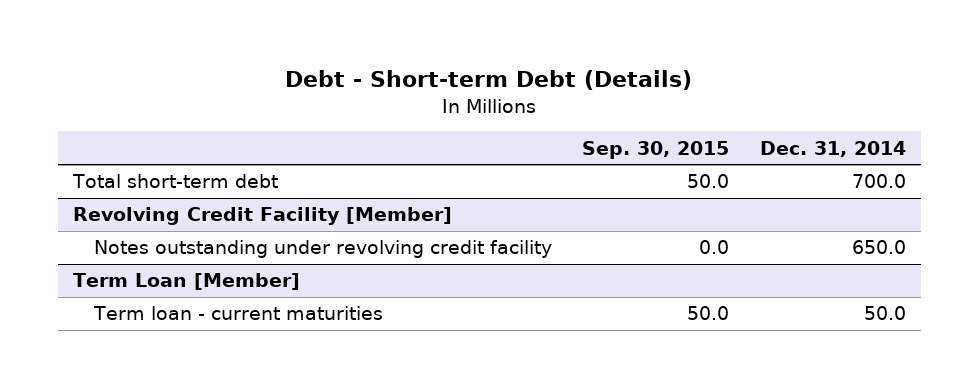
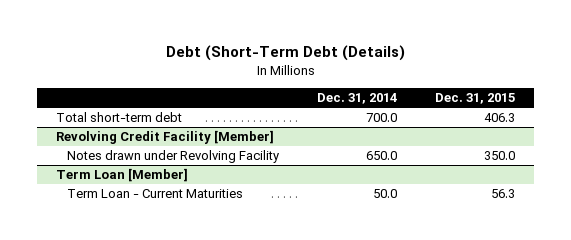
[285,70,693,91] Debt - Short-term Debt (Details) -> [165,45,405,62] Debt (Short-Term Debt (Details)
[582,140,730,159] Sep. 30, 2015 -> none
none -> [435,93,516,105] Dec. 31, 2015
[94,240,553,259] Notes outstanding under revolving credit facility -> [67,150,280,164] Notes drawn under Revolving Facility
[93,306,384,321] Term loan - current maturities -> [67,189,244,199] Term Loan - Current Maturities

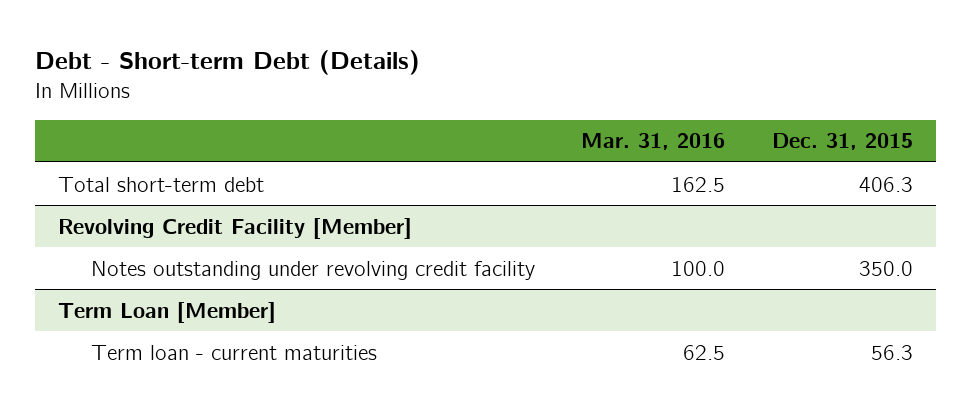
[165,45,405,62] Debt (Short-Term Debt (Details) -> [35,49,421,75] Debt - Short-term Debt (Details)
[317,93,398,105] Dec. 31, 2014 -> none
none -> [581,133,726,151] Mar. 31, 2016
[67,150,280,164] Notes drawn under Revolving Facility -> [91,260,536,280] Notes outstanding under revolving credit facility
[67,189,244,199] Term Loan - Current Maturities -> [91,344,378,360] Term loan - current maturities

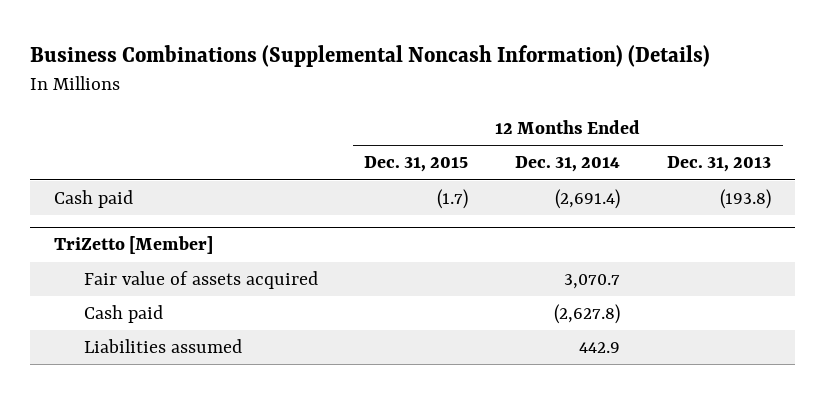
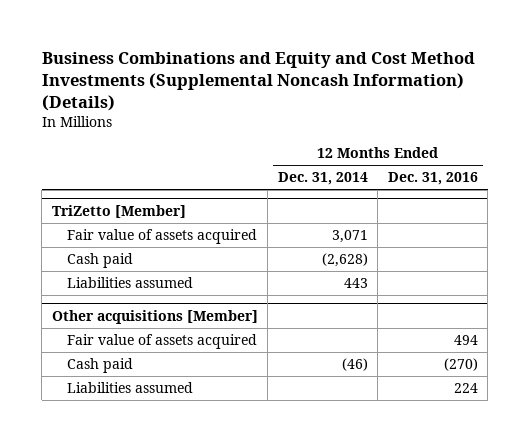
[30,45,711,68] Business Combinations (Supplemental Noncash Information) (Details) -> [41,51,475,111] Business Combinations and Equity and Cost Method Investments (Supplemental Noncash Information) (Details)
[364,156,469,173] Dec. 31, 2015 -> none
[667,156,772,173] Dec. 31, 2013 -> none
none -> [387,172,478,186] Dec. 31, 2016
[53,190,133,209] Cash paid -> none
[564,274,621,290] 3,070.7 -> [331,230,368,244] 3,071
[554,304,621,325] (2,627.8) -> [321,253,368,268] (2,628)
[579,342,621,354] 442.9 -> [343,278,368,289] 443
none -> [51,310,258,325] Other acquisitions [Member]
none -> [67,334,258,350] Fair value of assets acquired
none -> [67,358,134,374] Cash paid
none -> [67,382,194,394] Liabilities assumed

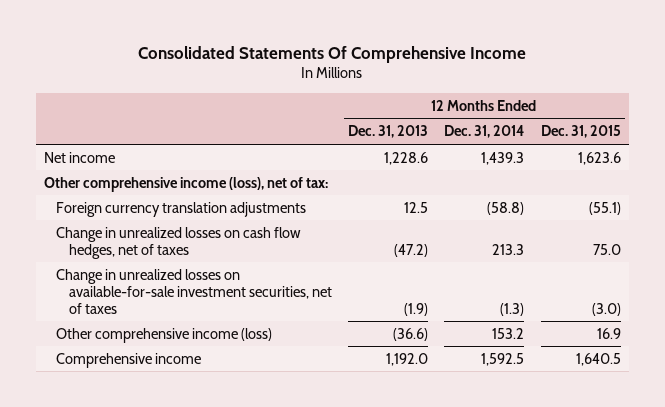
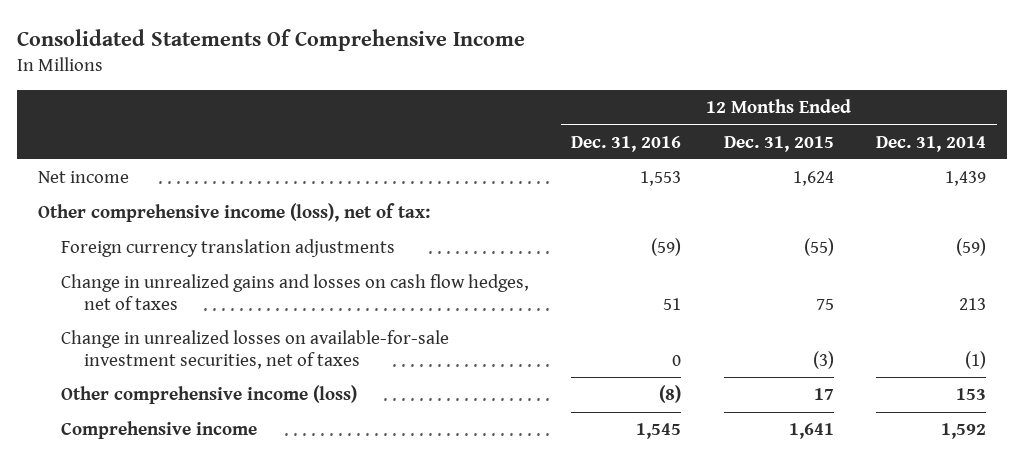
[348,125,429,139] Dec. 31, 2013 -> none
none -> [571,135,682,152] Dec. 31, 2016
[481,151,525,165] 1,439.3 -> [944,171,986,187] 1,439
[577,151,621,165] 1,623.6 -> [792,171,834,187] 1,624
[487,201,525,215] (58.8) -> [955,238,986,257] (59)
[588,201,621,215] (55.1) -> [803,238,834,257] (55)
[56,226,302,259] Change in unrealized losses on cash flow hedges, net of taxes -> [61,274,530,310] Change in unrealized gains and losses on cash flow hedges, net of taxes
[492,243,525,255] 213.3 -> [958,297,986,310] 213
[592,243,621,255] 75.0 -> [815,298,834,310] 75
[500,302,525,316] (1.3) -> [964,350,986,369] (1)
[591,302,621,316] (3.0) -> [812,350,834,369] (3)
[492,327,525,339] 153.2 -> [955,388,986,401] 153
[596,327,621,339] 16.9 -> [813,388,834,401] 17
[481,352,525,366] 1,592.5 -> [940,423,986,440] 1,592
[575,352,621,366] 1,640.5 -> [788,423,834,440] 1,641

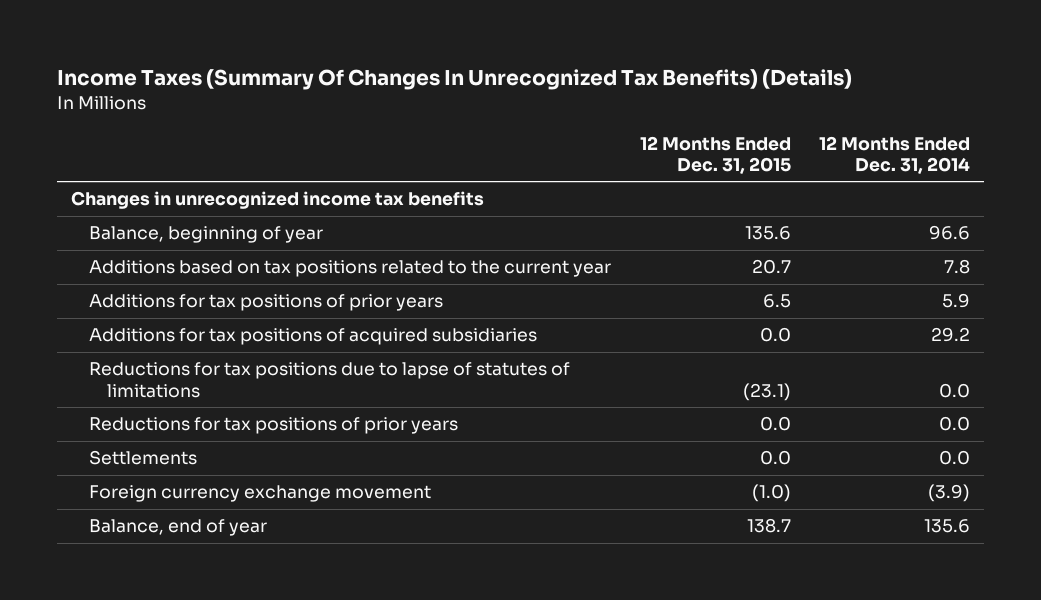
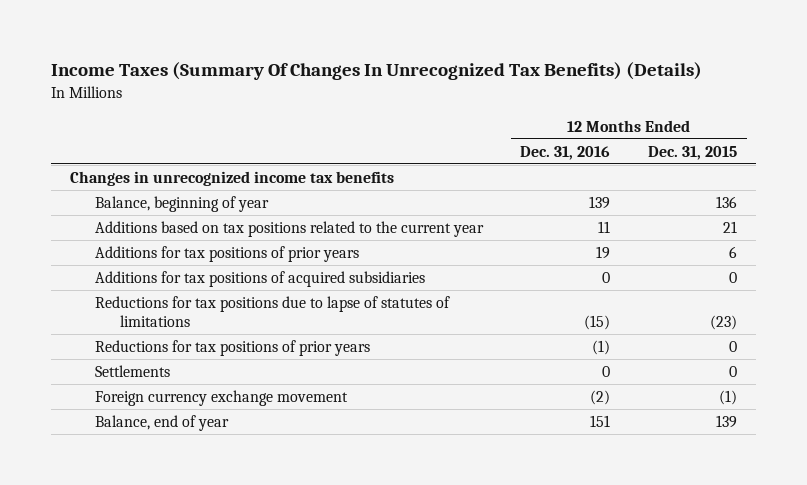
[819,135,971,174] 12 Months Ended Dec. 31, 2014 -> none
none -> [520,145,611,160] Dec. 31, 2016
[744,226,791,241] 135.6 -> [716,196,738,209] 136
[751,259,791,275] 20.7 -> [723,221,738,234] 21
[762,294,791,309] 6.5 -> [729,246,738,259] 6
[759,327,791,343] 0.0 -> [729,272,738,284] 0
[742,382,791,401] (23.1) -> [710,314,738,330] (23)
[759,416,791,432] 0.0 -> [729,341,738,353] 0
[759,450,791,466] 0.0 -> [729,366,738,378] 0
[751,484,791,503] (1.0) -> [719,390,738,406] (1)
[746,518,791,534] 138.7 -> [716,415,738,429] 139

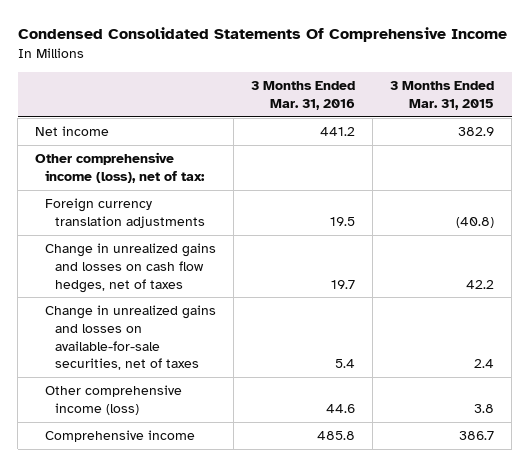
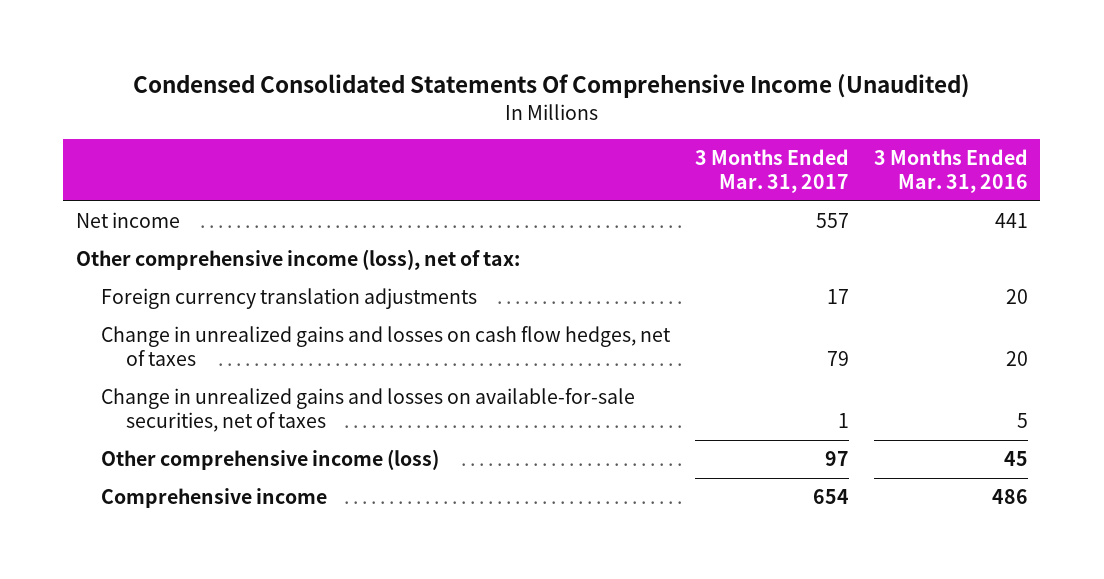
[17,27,507,43] Condensed Consolidated Statements Of Comprehensive Income -> [132,74,970,99] Condensed Consolidated Statements Of Comprehensive Income (Unaudited)
[390,81,495,111] 3 Months Ended Mar. 31, 2015 -> none
none -> [694,148,849,193] 3 Months Ended Mar. 31, 2017
[320,127,356,137] 441.2 -> [994,212,1028,228] 441
[330,216,356,226] 19.5 -> [1005,288,1028,304] 20
[331,279,356,289] 19.7 -> [1005,350,1028,366] 20
[335,359,356,369] 5.4 -> [1016,412,1028,428] 5
[326,403,356,413] 44.6 -> [1003,450,1028,466] 45
[317,431,356,441] 485.8 -> [991,488,1028,504] 486

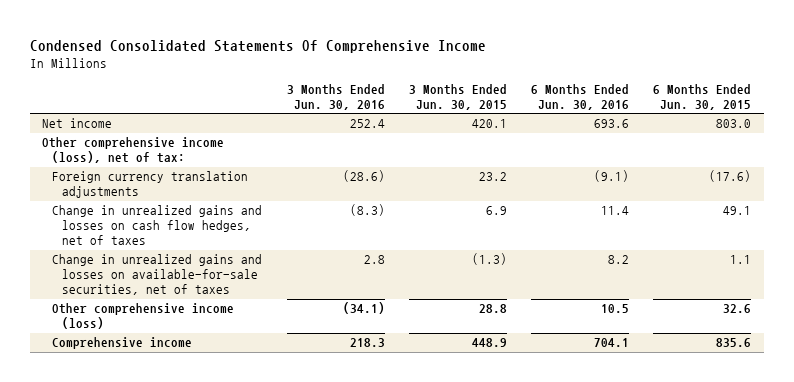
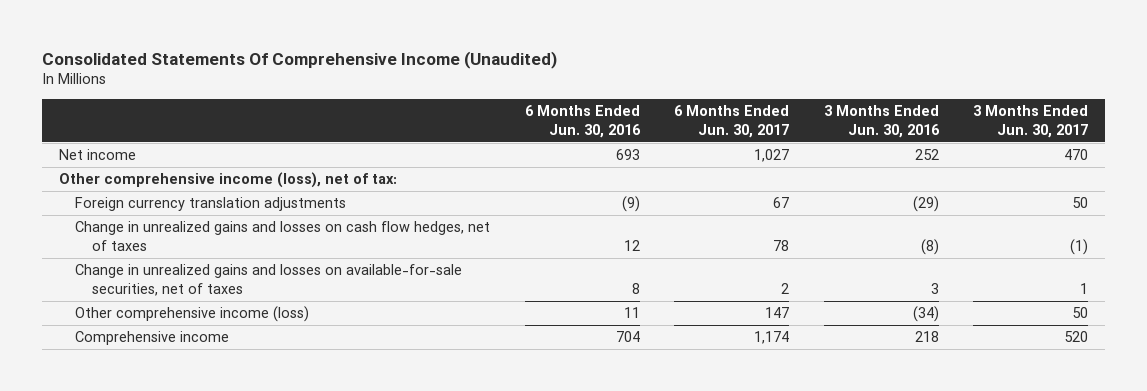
[30,39,487,53] Condensed Consolidated Statements Of Comprehensive Income -> [41,50,557,69] Consolidated Statements Of Comprehensive Income (Unaudited)
[408,84,507,110] 3 Months Ended Jun. 30, 2015 -> none
[653,84,752,110] 6 Months Ended Jun. 30, 2015 -> none
none -> [674,105,790,139] 6 Months Ended Jun. 30, 2017
none -> [972,105,1088,139] 3 Months Ended Jun. 30, 2017
[349,119,385,129] 252.4 -> [914,149,939,161] 252
[594,119,630,129] 693.6 -> [615,149,640,161] 693
[342,170,385,183] (28.6) -> [912,196,939,213] (29)
[594,170,630,183] (9.1) -> [621,196,640,213] (9)
[349,204,385,217] (8.3) -> [920,238,939,255] (8)
[601,206,630,216] 11.4 -> [623,239,640,251] 12
[363,255,385,265] 2.8 -> [930,282,939,294] 3
[608,255,630,265] 8.2 -> [631,282,640,294] 8
[342,302,385,315] (34.1) -> [912,306,939,323] (34)
[601,304,630,314] 10.5 -> [623,307,640,319] 11
[349,338,385,348] 218.3 -> [914,331,939,343] 218
[594,338,630,348] 704.1 -> [615,331,640,343] 704

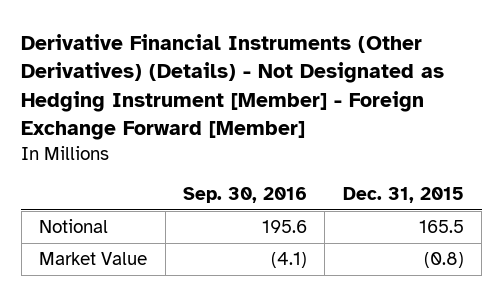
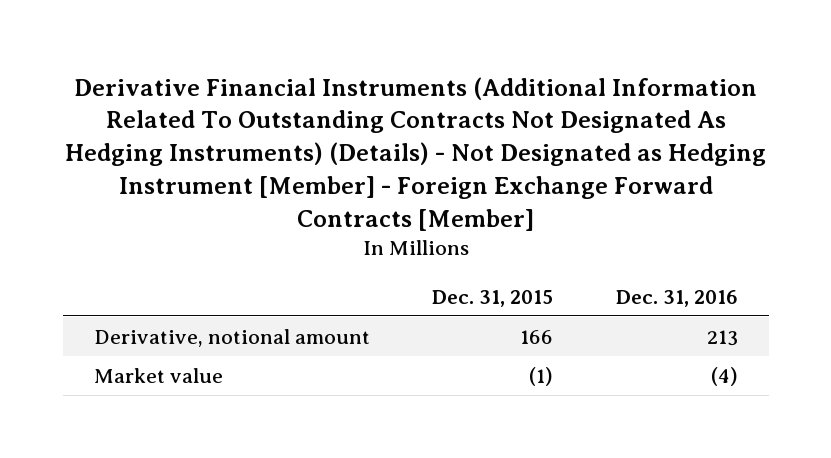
[21,33,445,141] Derivative Financial Instruments (Other Derivatives) (Details) - Not Designated as Hedging Instrument [Member] - Foreign Exchange Forward [Member] -> [64,76,766,231] Derivative Financial Instruments (Additional Information Related To Outstanding Contracts Not Designated As Hedging Instruments) (Details) - Not Designated as Hedging Instrument [Member] - Foreign Exchange Forward Contracts [Member]
[183,187,308,204] Sep. 30, 2016 -> none
none -> [615,289,738,307] Dec. 31, 2016
[39,219,109,234] Notional -> [93,328,370,347] Derivative, notional amount
[418,220,464,234] 165.5 -> [520,329,554,344] 166
[39,252,148,266] Market Value -> [93,367,223,383] Market value
[423,252,464,269] (0.8) -> [529,366,554,386] (1)

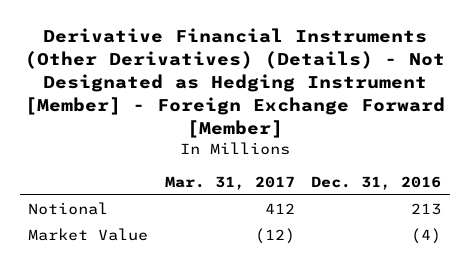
[64,76,766,231] Derivative Financial Instruments (Additional Information Related To Outstanding Contracts Not Designated As Hedging Instruments) (Details) - Not Designated as Hedging Instrument [Member] - Foreign Exchange Forward Contracts [Member] -> [24,28,445,138] Derivative Financial Instruments (Other Derivatives) (Details) - Not Designated as Hedging Instrument [Member] - Foreign Exchange Forward [Member]
[432,289,554,307] Dec. 31, 2015 -> none
none -> [164,175,295,190] Mar. 31, 2017
[93,328,370,347] Derivative, notional amount -> [27,202,108,216] Notional
[93,367,223,383] Market value -> [27,228,148,242] Market Value

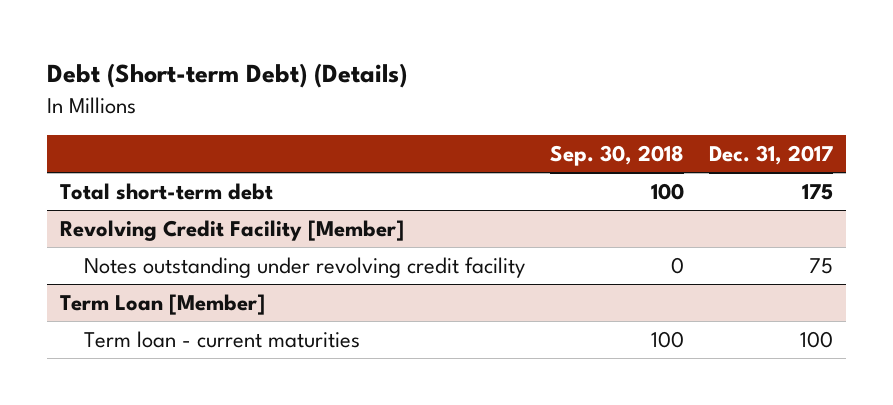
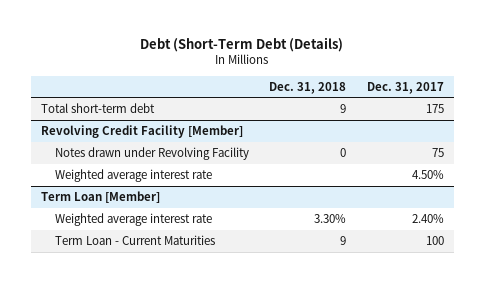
[47,63,408,89] Debt (Short-term Debt) (Details) -> [140,36,344,52] Debt (Short-Term Debt (Details)
[549,145,684,167] Sep. 30, 2018 -> none
none -> [269,81,347,94] Dec. 31, 2018
[83,256,525,278] Notes outstanding under revolving credit facility -> [55,146,250,160] Notes drawn under Revolving Facility
none -> [55,168,213,182] Weighted average interest rate
none -> [55,212,213,226] Weighted average interest rate
[83,330,360,348] Term loan - current maturities -> [55,234,216,245] Term Loan - Current Maturities

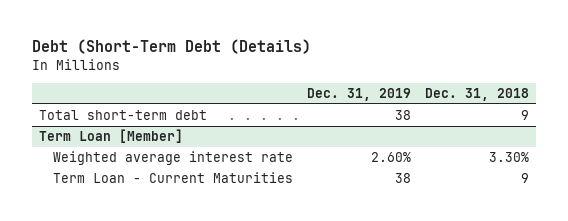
[366,81,444,94] Dec. 31, 2017 -> none
none -> [306,87,411,101] Dec. 31, 2019
[41,124,244,138] Revolving Credit Facility [Member] -> none
[55,146,250,160] Notes drawn under Revolving Facility -> none
[55,168,213,182] Weighted average interest rate -> none

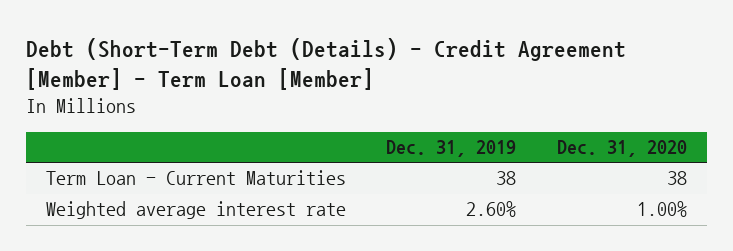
[32,39,312,55] Debt (Short-Term Debt (Details) -> [25,37,626,90] Debt (Short-Term Debt (Details) - Credit Agreement [Member] - Term Loan [Member]
[424,87,529,101] Dec. 31, 2018 -> none
none -> [557,140,688,158] Dec. 31, 2020
[39,110,208,121] Total short-term debt -> none
[39,129,184,144] Term Loan [Member] -> none
[52,151,293,166] Weighted average interest rate -> none
none -> [45,201,346,220] Weighted average interest rate

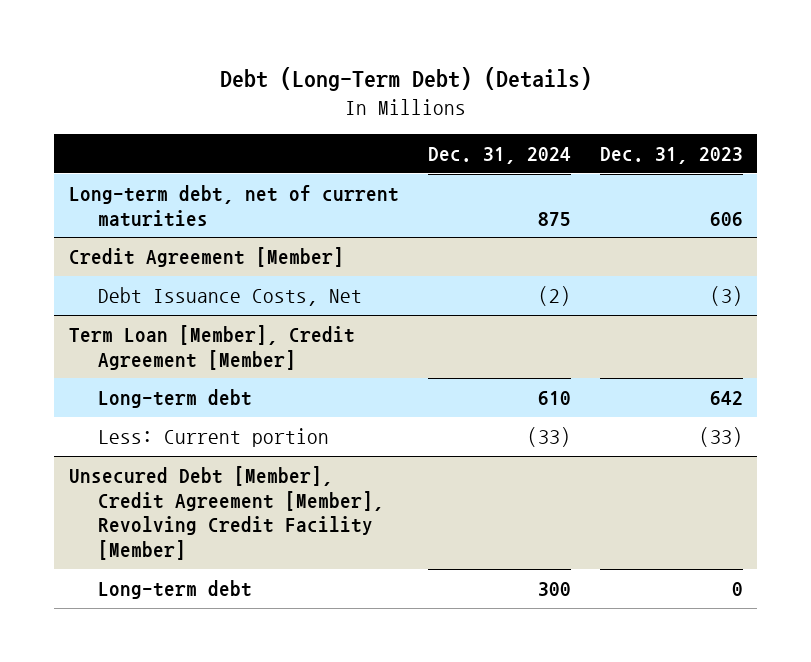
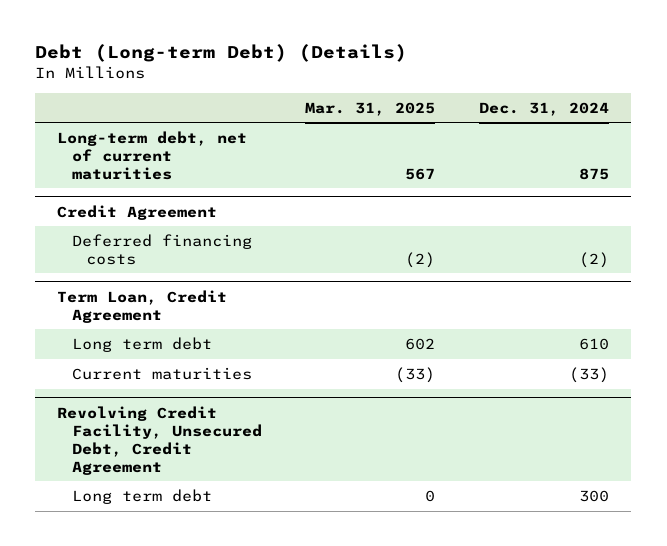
[219,67,592,92] Debt (Long-Term Debt) (Details) -> [35,44,408,63] Debt (Long-term Debt) (Details)
[599,147,743,165] Dec. 31, 2023 -> none
none -> [305,101,436,116] Mar. 31, 2025
[68,246,344,267] Credit Agreement [Member] -> [57,204,218,220] Credit Agreement
[97,286,362,306] Debt Issuance Costs, Net -> [71,233,252,265] Deferred financing costs
[68,324,355,370] Term Loan [Member], Credit Agreement [Member] -> [57,289,228,323] Term Loan, Credit Agreement
[97,388,252,408] Long-term debt -> [71,336,212,352] Long term debt
[97,427,329,447] Less: Current portion -> [71,366,252,380] Current maturities
[68,465,384,560] Unsecured Debt [Member], Credit Agreement [Member], Revolving Credit Facility [Member] -> [57,405,262,475] Revolving Credit Facility, Unsecured Debt, Credit Agreement
[97,579,252,599] Long-term debt -> [71,488,212,504] Long term debt

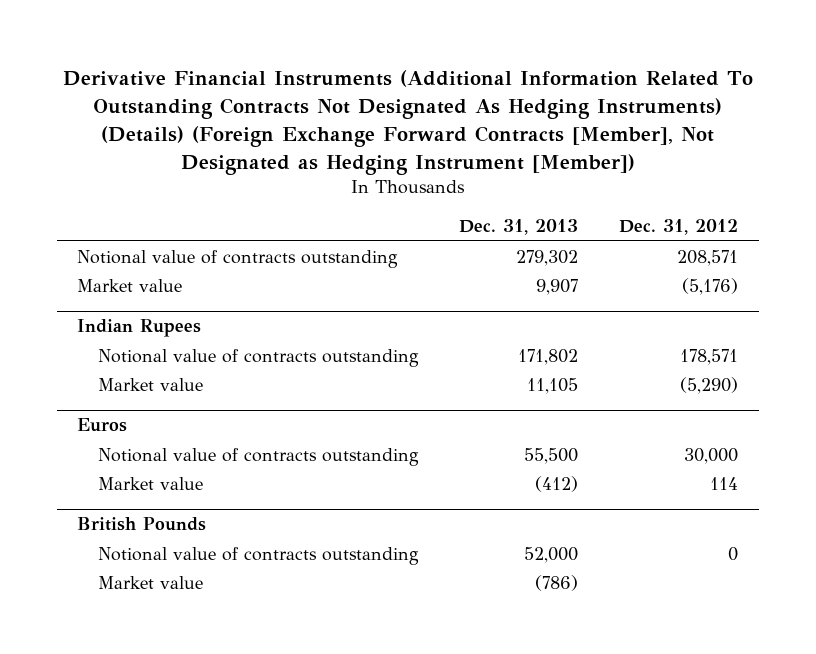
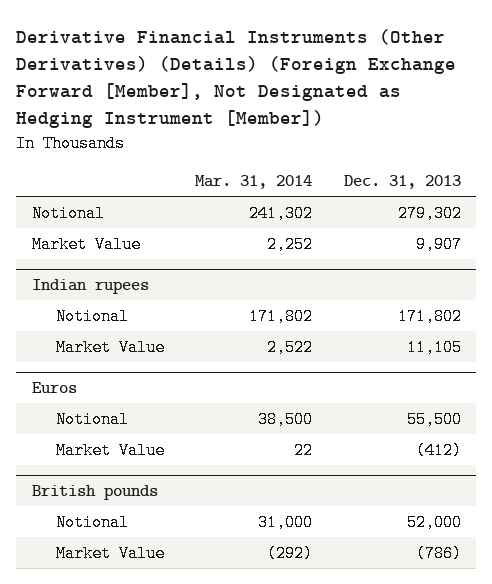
[62,69,753,175] Derivative Financial Instruments (Additional Information Related To Outstanding Contracts Not Designated As Hedging Instruments) (Details) (Foreign Exchange Forward Contracts [Member], Not Designated as Hedging Instrument [Member]) -> [15,29,456,129] Derivative Financial Instruments (Other Derivatives) (Details) (Foreign Exchange Forward [Member], Not Designated as Hedging Instrument [Member])
[619,219,739,236] Dec. 31, 2012 -> none
none -> [195,174,313,189] Mar. 31, 2014
[77,249,399,268] Notional value of contracts outstanding -> [31,204,105,222] Notional
[77,278,183,292] Market value -> [31,235,141,253] Market Value
[77,319,202,338] Indian Rupees -> [31,279,149,295] Indian rupees
[98,348,420,367] Notional value of contracts outstanding -> [55,307,129,325] Notional
[98,377,204,391] Market value -> [55,338,165,356] Market Value
[98,546,420,565] Notional value of contracts outstanding -> none
[98,447,420,466] Notional value of contracts outstanding -> [55,410,129,428] Notional
[98,476,204,490] Market value -> [55,441,165,459] Market Value
[77,517,207,532] British Pounds -> [31,485,158,501] British pounds
none -> [55,513,129,531] Notional
[98,575,204,589] Market value -> [55,544,165,562] Market Value

